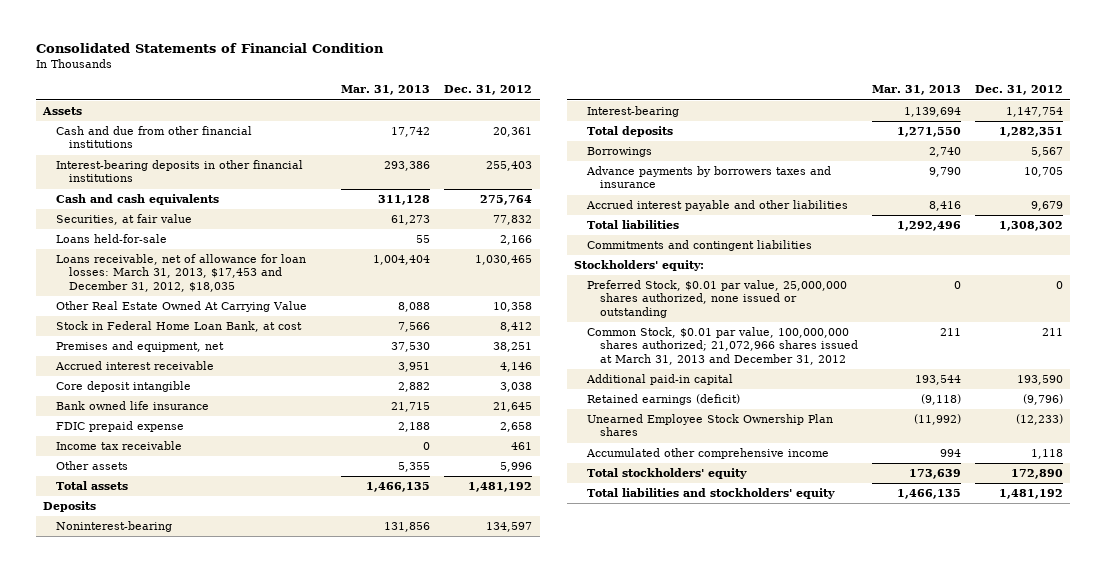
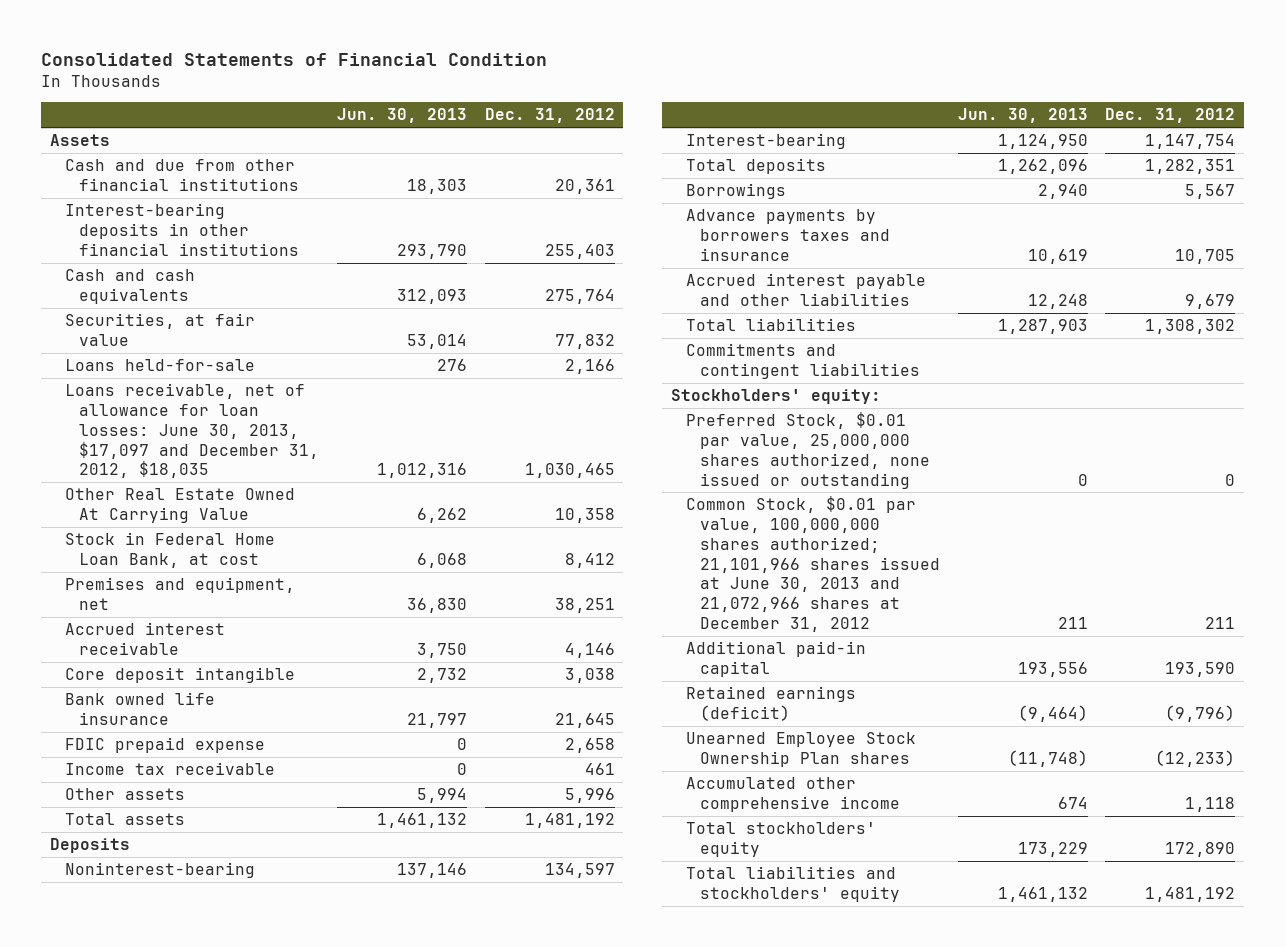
[341,85,431,96] Mar. 31, 2013 -> none
none -> [336,108,467,124] Jun. 30, 2013
[56,254,307,292] Loans receivable, net of allowance for loan losses: March 31, 2013, $17,453 and December 31, 2012, $18,035 -> [64,383,320,479] Loans receivable, net of allowance for loan losses: June 30, 2013, $17,097 and December 31, 2012, $18,035
[586,327,858,365] Common Stock, $0.01 par value, 100,000,000 shares authorized; 21,072,966 shares issued at March 31, 2013 and December 31, 2012 -> [685,496,941,633] Common Stock, $0.01 par value, 100,000,000 shares authorized; 21,101,966 shares issued at June 30, 2013 and 21,072,966 shares at December 31, 2012

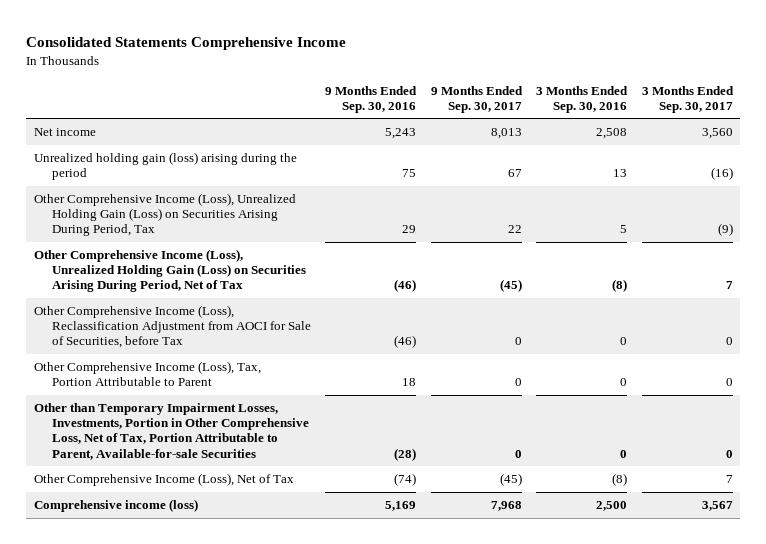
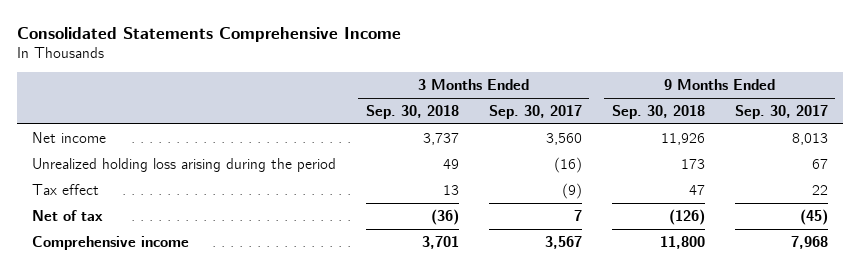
[325,85,418,113] 9 Months Ended Sep. 30, 2016 -> none
[536,85,629,113] 3 Months Ended Sep. 30, 2016 -> none
none -> [365,104,459,119] Sep. 30, 2018
none -> [611,104,705,119] Sep. 30, 2018
[33,305,311,349] Other Comprehensive Income (Loss), Reclassification Adjustment from AOCI for Sale of Securities, before Tax -> none
[33,361,261,387] Other Comprehensive Income (Loss), Tax, Portion Attributable to Parent -> none
[33,403,309,460] Other than Temporary Impairment Losses, Investments, Portion in Other Comprehensive Loss, Net of Tax, Portion Attributable to Parent, Available-for-sale Securities -> none
[33,473,294,487] Other Comprehensive Income (Loss), Net of Tax -> none
[33,152,297,181] Unrealized holding gain (loss) arising during the period -> [31,157,336,172] Unrealized holding loss arising during the period
[33,193,296,237] Other Comprehensive Income (Loss), Unrealized Holding Gain (Loss) on Securities Arising During Period, Tax -> [31,183,99,195] Tax effect
[33,249,306,293] Other Comprehensive Income (Loss), Unrealized Holding Gain (Loss) on Securities Arising During Period, Net of Tax -> [31,209,103,221] Net of tax
[33,499,198,513] Comprehensive income (loss) -> [31,235,189,250] Comprehensive income

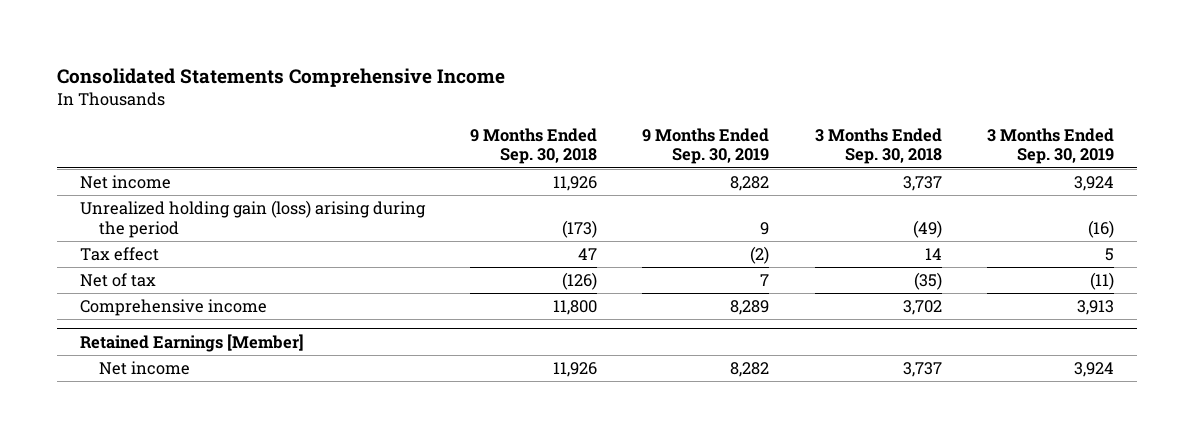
[488,104,582,119] Sep. 30, 2017 -> none
[734,104,828,119] Sep. 30, 2017 -> none
none -> [642,127,770,165] 9 Months Ended Sep. 30, 2019
none -> [987,127,1115,165] 3 Months Ended Sep. 30, 2019
[31,157,336,172] Unrealized holding loss arising during the period -> [79,199,426,238] Unrealized holding gain (loss) arising during the period
[442,158,459,169] 49 -> [912,219,942,238] (49)
[680,158,705,169] 173 -> [562,219,598,238] (173)
[442,184,459,195] 13 -> [924,247,942,260] 14
[430,208,459,225] (36) -> [913,271,942,290] (35)
[421,235,459,249] 3,701 -> [902,299,942,315] 3,702
none -> [79,333,304,352] Retained Earnings [Member]
none -> [99,360,191,375] Net income

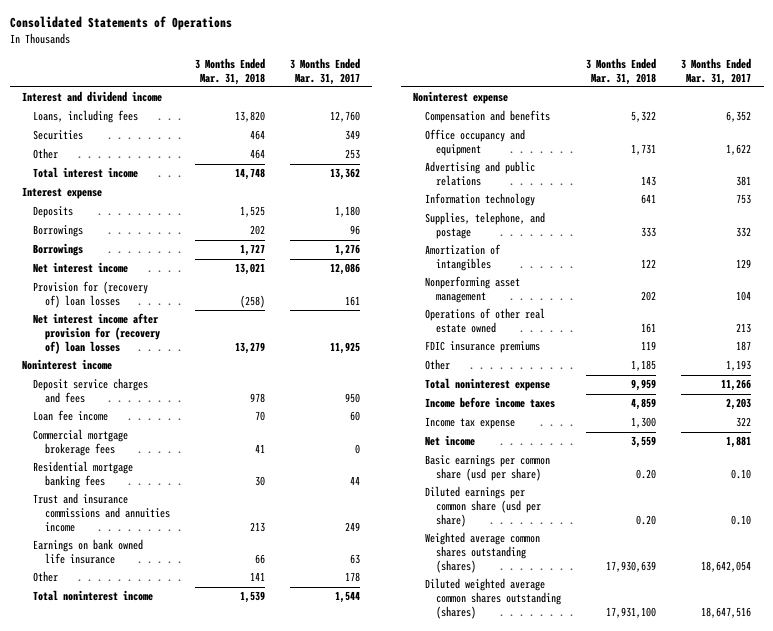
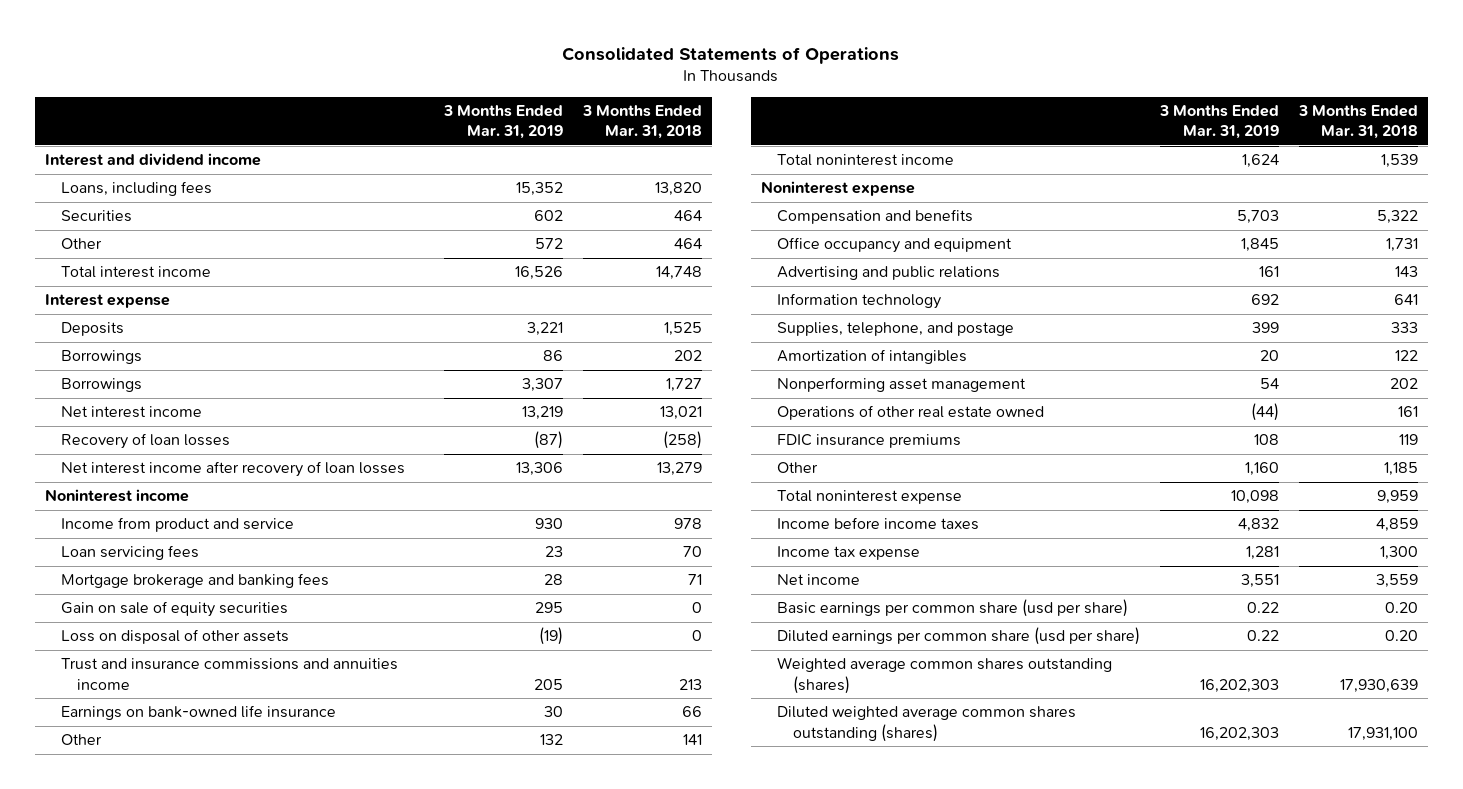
[289,57,360,85] 3 Months Ended Mar. 31, 2017 -> none
none -> [442,105,563,140] 3 Months Ended Mar. 31, 2019
[33,281,149,309] Provision for (recovery of) loan losses -> [61,433,231,450] Recovery of loan losses
[33,313,160,354] Net interest income after provision for (recovery of) loan losses -> [61,461,406,478] Net interest income after recovery of loan losses
[33,410,109,422] Loan fee income -> none
[33,461,134,489] Residential mortgage banking fees -> none
[33,378,149,404] Deposit service charges and fees -> [61,517,295,533] Income from product and service
none -> [61,545,200,561] Loan servicing fees
[33,429,129,457] Commercial mortgage brokerage fees -> [61,573,330,589] Mortgage brokerage and banking fees
[254,444,265,454] 41 -> [687,574,702,586] 71
none -> [61,601,289,618] Gain on sale of equity securities
none -> [61,629,290,645] Loss on disposal of other assets
[33,539,144,565] Earnings on bank owned life insurance -> [61,705,337,721] Earnings on bank-owned life insurance

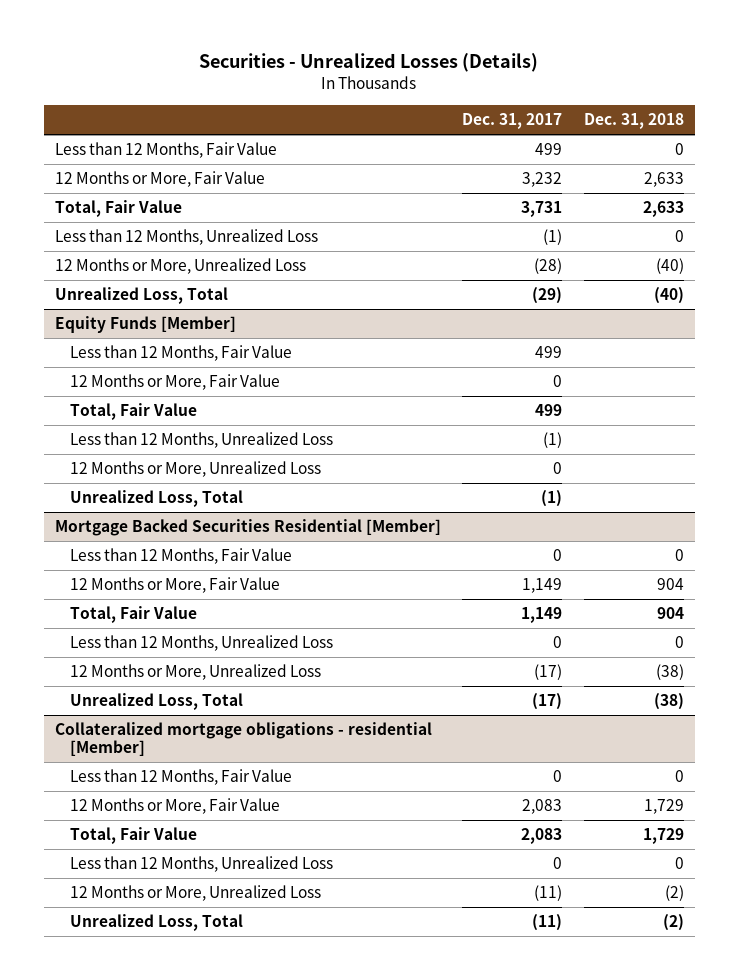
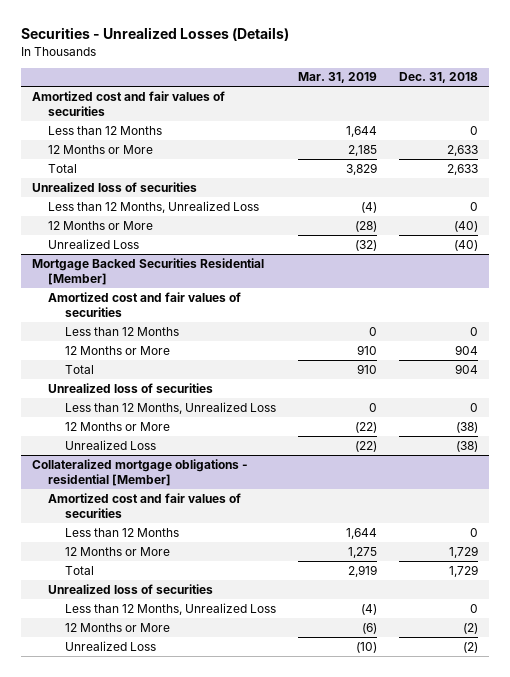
[462,113,563,130] Dec. 31, 2017 -> none
none -> [297,72,377,84] Mar. 31, 2019
none -> [31,90,225,116] Amortized cost and fair values of securities
[54,142,277,159] Less than 12 Months, Fair Value -> [48,125,163,135] Less than 12 Months
[54,171,265,188] 12 Months or More, Fair Value -> [48,144,154,154] 12 Months or More
[54,200,182,218] Total, Fair Value -> [48,163,78,173] Total
none -> [31,181,197,192] Unrealized loss of securities
[54,316,236,334] Equity Funds [Member] -> none
[69,345,292,362] Less than 12 Months, Fair Value -> none
[69,374,280,391] 12 Months or More, Fair Value -> none
[69,403,197,421] Total, Fair Value -> none
[69,432,333,449] Less than 12 Months, Unrealized Loss -> none
[69,461,321,478] 12 Months or More, Unrealized Loss -> none
[69,490,243,508] Unrealized Loss, Total -> none
[54,258,306,275] 12 Months or More, Unrealized Loss -> [48,220,154,230] 12 Months or More
[54,287,228,305] Unrealized Loss, Total -> [48,238,140,249] Unrealized Loss
none -> [48,291,242,317] Amortized cost and fair values of securities
[69,548,292,565] Less than 12 Months, Fair Value -> [65,326,180,336] Less than 12 Months
[69,577,280,594] 12 Months or More, Fair Value -> [65,345,171,355] 12 Months or More
[69,606,197,624] Total, Fair Value -> [65,364,95,374] Total
none -> [48,382,214,393] Unrealized loss of securities
[69,664,321,681] 12 Months or More, Unrealized Loss -> [65,421,171,431] 12 Months or More
[69,693,243,711] Unrealized Loss, Total -> [65,439,157,450] Unrealized Loss
none -> [48,492,242,518] Amortized cost and fair values of securities
[69,769,292,786] Less than 12 Months, Fair Value -> [65,527,180,537] Less than 12 Months
[69,798,280,815] 12 Months or More, Fair Value -> [65,546,171,556] 12 Months or More
[69,827,197,845] Total, Fair Value -> [65,565,95,575] Total
none -> [48,583,214,594] Unrealized loss of securities
[69,885,321,902] 12 Months or More, Unrealized Loss -> [65,622,171,632] 12 Months or More
[69,914,243,932] Unrealized Loss, Total -> [65,640,157,651] Unrealized Loss

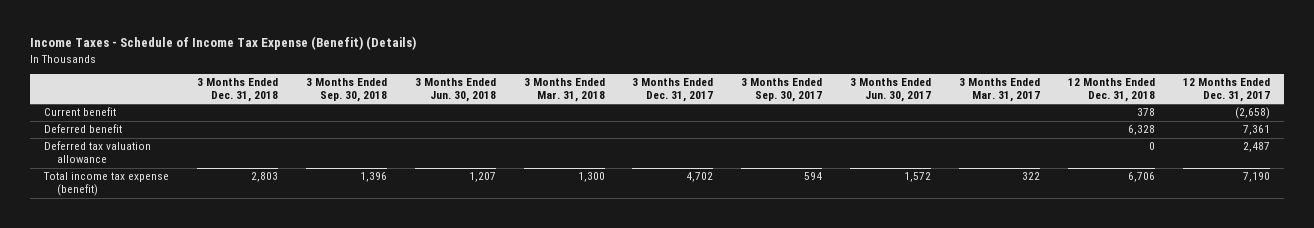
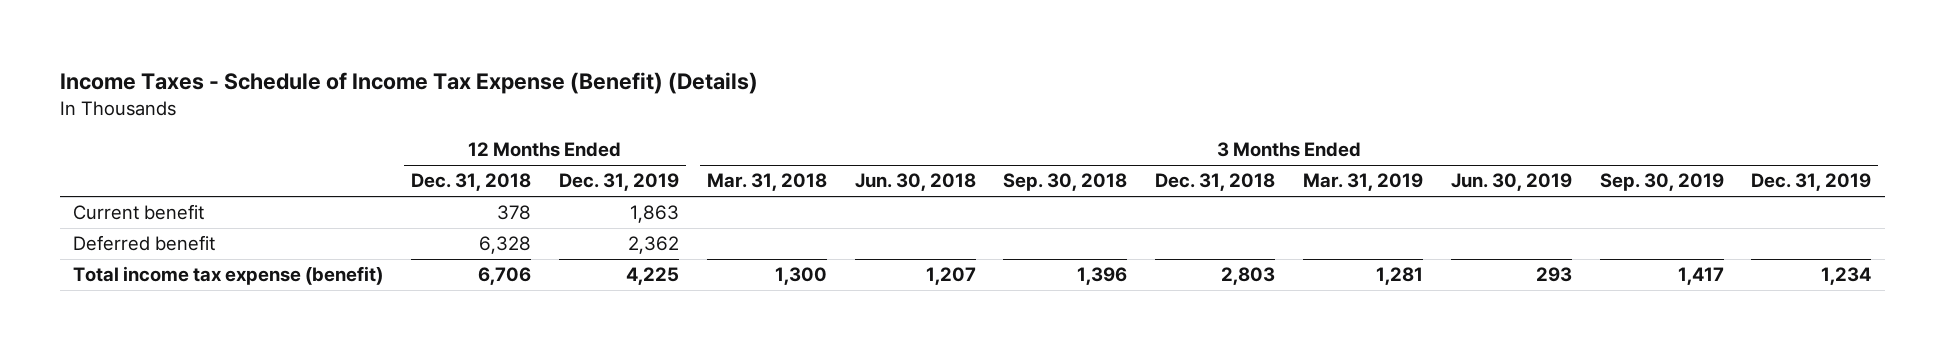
[632,78,714,103] 3 Months Ended Dec. 31, 2017 -> none
[741,78,823,103] 3 Months Ended Sep. 30, 2017 -> none
[850,78,932,103] 3 Months Ended Jun. 30, 2017 -> none
[959,78,1041,103] 3 Months Ended Mar. 31, 2017 -> none
[1183,78,1271,103] 12 Months Ended Dec. 31, 2017 -> none
none -> [559,173,680,192] Dec. 31, 2019
none -> [1302,173,1423,192] Mar. 31, 2019
none -> [1450,173,1572,192] Jun. 30, 2019
none -> [1599,173,1724,192] Sep. 30, 2019
none -> [1751,173,1872,192] Dec. 31, 2019
[43,141,151,164] Deferred tax valuation allowance -> none

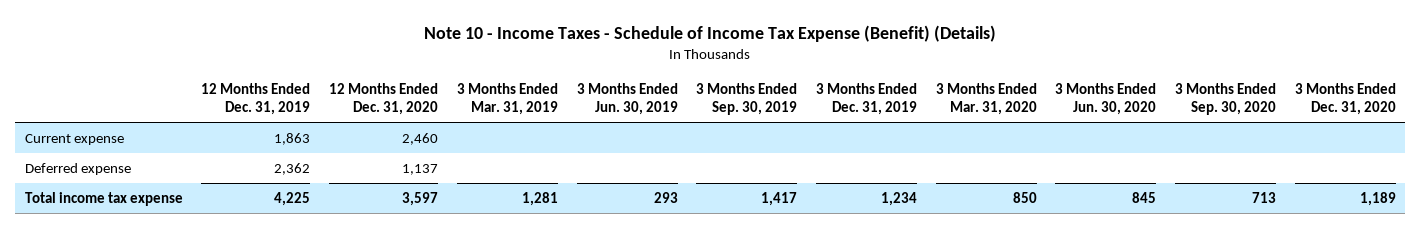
[59,72,758,95] Income Taxes - Schedule of Income Tax Expense (Benefit) (Details) -> [424,24,997,42] Note 10 - Income Taxes - Schedule of Income Tax Expense (Benefit) (Details)
[411,173,532,192] Dec. 31, 2018 -> none
[706,173,827,192] Mar. 31, 2018 -> none
[854,173,976,192] Jun. 30, 2018 -> none
[1003,173,1128,192] Sep. 30, 2018 -> none
[1155,173,1276,192] Dec. 31, 2018 -> none
none -> [329,82,439,116] 12 Months Ended Dec. 31, 2020
none -> [935,82,1037,116] 3 Months Ended Mar. 31, 2020
none -> [1055,82,1157,116] 3 Months Ended Jun. 30, 2020
none -> [1175,82,1277,116] 3 Months Ended Sep. 30, 2020
none -> [1294,82,1396,116] 3 Months Ended Dec. 31, 2020
[73,204,205,221] Current benefit -> [24,133,124,145] Current expense
[73,235,216,252] Deferred benefit -> [24,162,131,175] Deferred expense
[73,266,384,286] Total income tax expense (benefit) -> [24,191,183,206] Total income tax expense

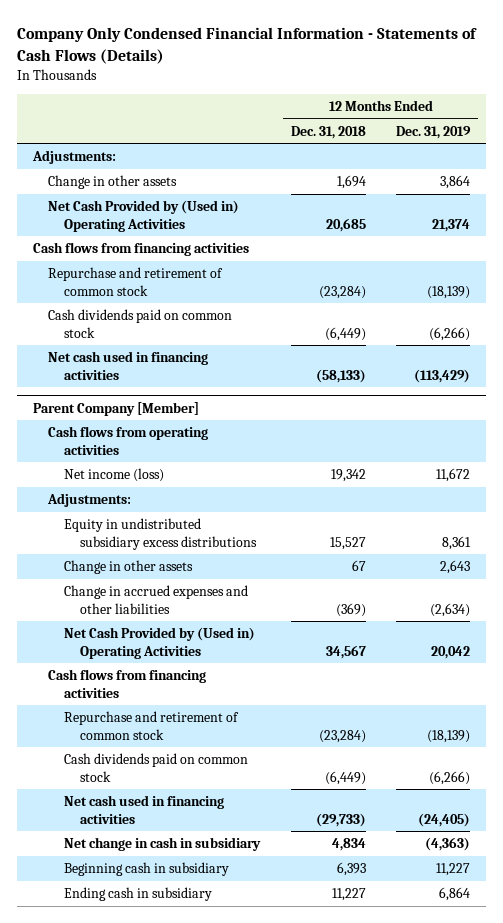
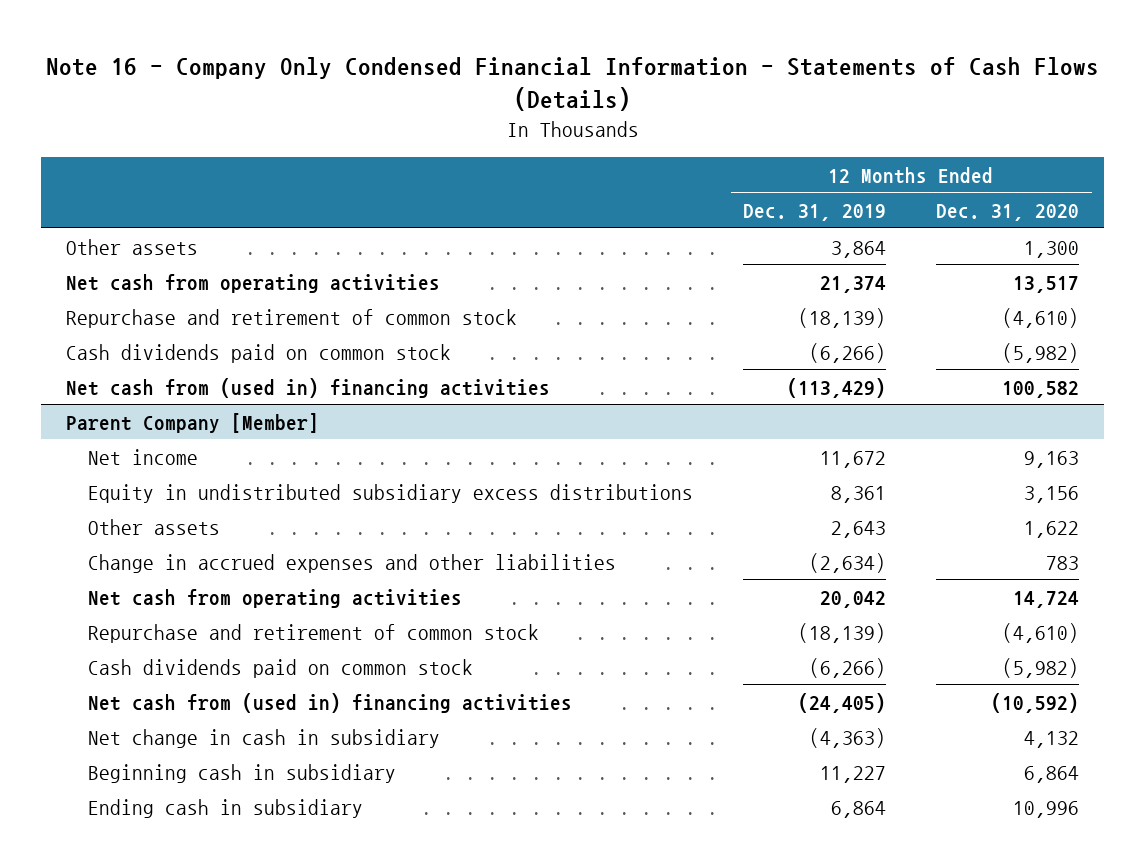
[17,27,478,64] Company Only Condensed Financial Information - Statements of Cash Flows (Details) -> [45,57,1099,112] Note 16 - Company Only Condensed Financial Information - Statements of Cash Flows (Details)
[290,125,366,139] Dec. 31, 2018 -> none
none -> [936,204,1080,222] Dec. 31, 2020
[31,150,116,165] Adjustments: -> none
[32,242,249,257] Cash flows from financing activities -> none
[48,175,178,190] Change in other assets -> [66,238,199,255] Other assets
[48,200,240,232] Net Cash Provided by (Used in) Operating Activities -> [66,273,441,293] Net cash from operating activities
[48,351,209,380] Net cash used in financing activities -> [66,377,551,398] Net cash from (used in) financing activities
[48,426,209,455] Cash flows from operating activities -> none
[47,493,132,508] Adjustments: -> none
[64,468,165,483] Net income (loss) -> [88,448,199,465] Net income
[64,560,194,575] Change in other assets -> [88,518,221,535] Other assets
[48,669,207,698] Cash flows from financing activities -> none
[64,627,256,659] Net Cash Provided by (Used in) Operating Activities -> [88,588,463,608] Net cash from operating activities
[64,795,225,824] Net cash used in financing activities -> [88,692,573,713] Net cash from (used in) financing activities

